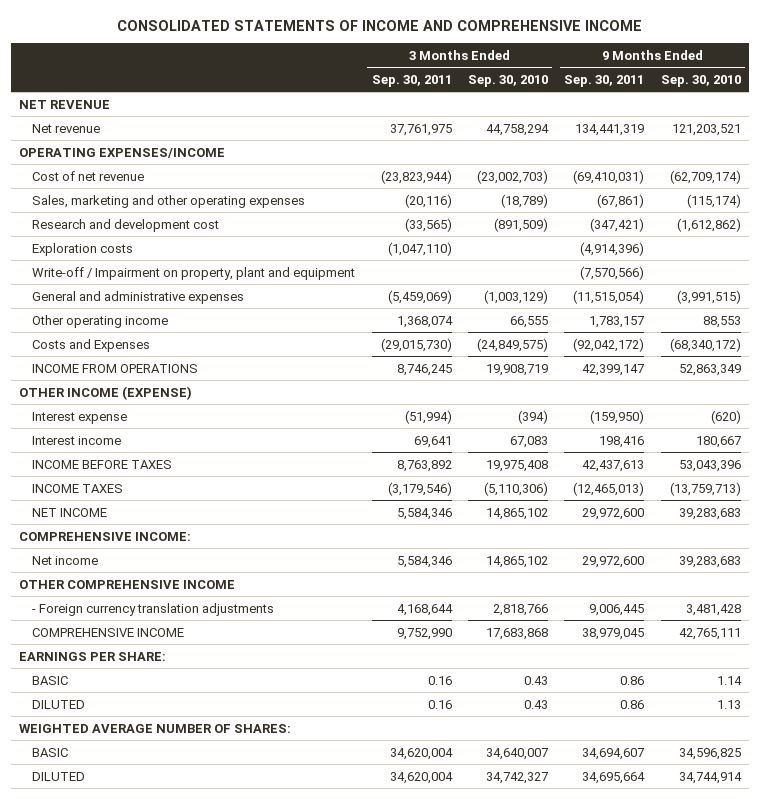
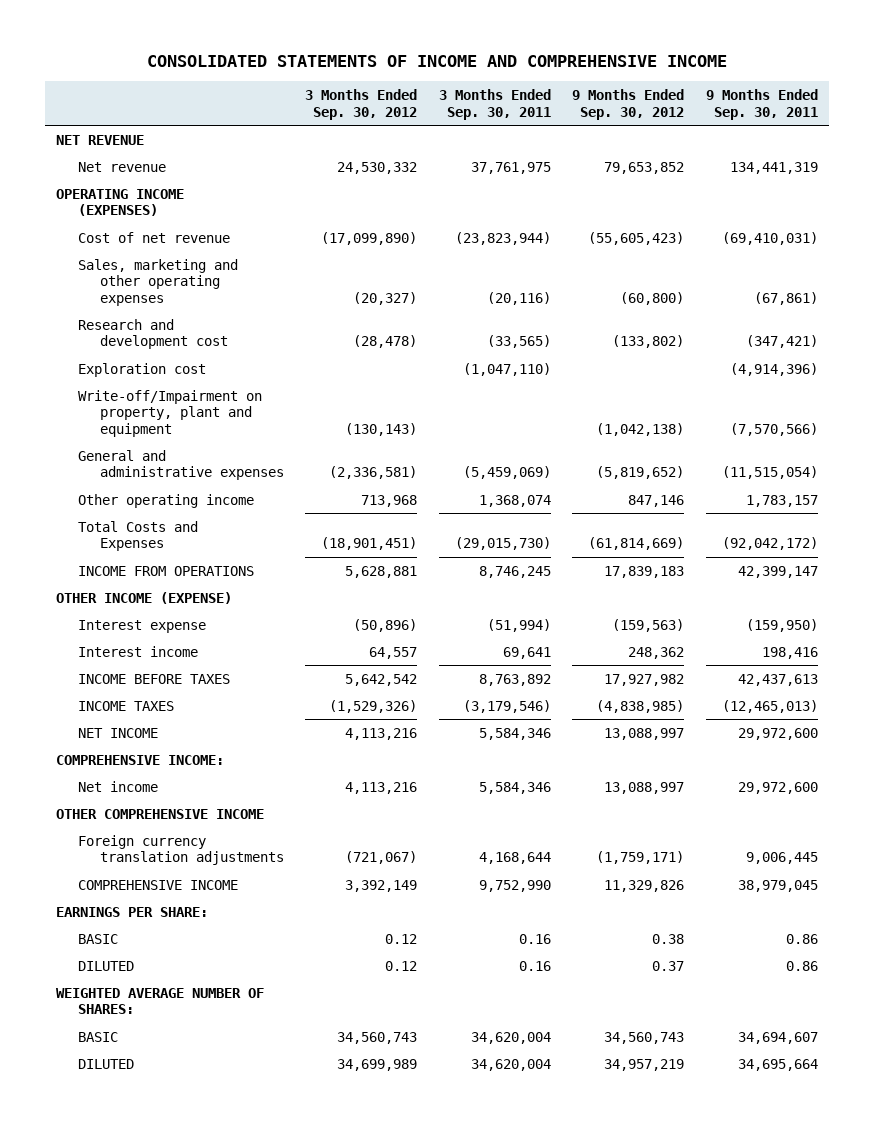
[468,74,549,87] Sep. 30, 2010 -> none
[660,74,741,87] Sep. 30, 2010 -> none
none -> [305,89,418,120] 3 Months Ended Sep. 30, 2012
none -> [572,89,685,120] 9 Months Ended Sep. 30, 2012
[18,147,225,158] OPERATING EXPENSES/INCOME -> [56,188,185,217] OPERATING INCOME (EXPENSES)
[32,242,134,256] Exploration costs -> [77,362,206,377] Exploration cost
[32,266,356,280] Write-off / Impairment on property, plant and equipment -> [77,389,262,437] Write-off/Impairment on property, plant and equipment
[32,338,151,352] Costs and Expenses -> [77,520,198,552] Total Costs and Expenses
[32,602,275,616] - Foreign currency translation adjustments -> [77,834,284,866] Foreign currency translation adjustments

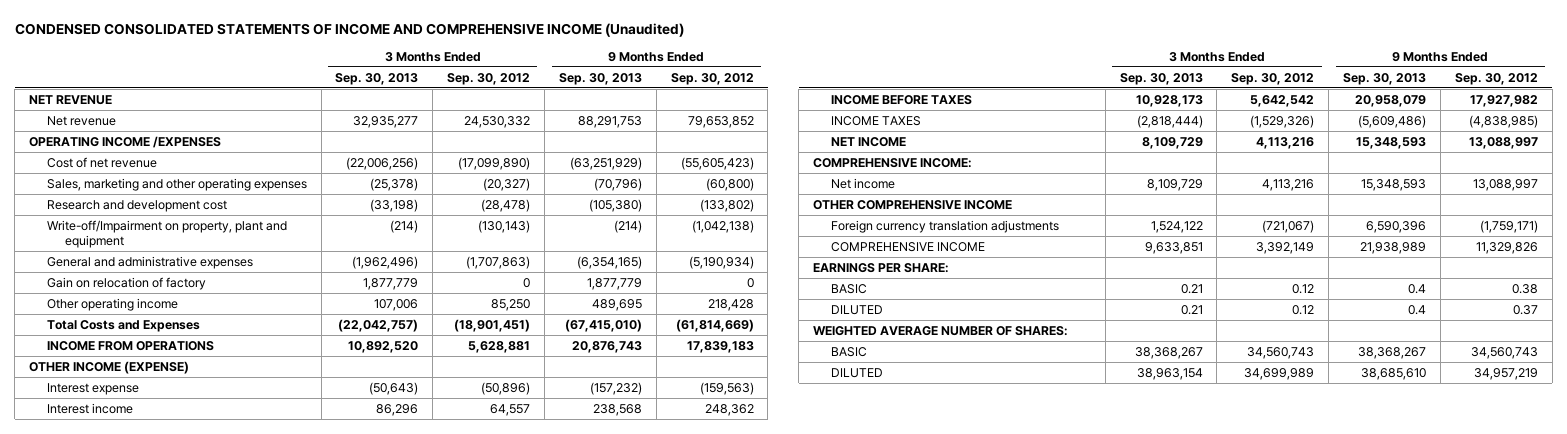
[146,55,727,68] CONSOLIDATED STATEMENTS OF INCOME AND COMPREHENSIVE INCOME -> [14,22,684,37] CONDENSED CONSOLIDATED STATEMENTS OF INCOME AND COMPREHENSIVE INCOME (Unaudited)
[438,89,551,120] 3 Months Ended Sep. 30, 2011 -> none
[705,89,818,120] 9 Months Ended Sep. 30, 2011 -> none
none -> [335,72,419,85] Sep. 30, 2013
none -> [558,72,642,85] Sep. 30, 2013
[56,188,185,217] OPERATING INCOME (EXPENSES) -> [28,135,221,148] OPERATING INCOME /EXPENSES
[77,362,206,377] Exploration cost -> none
[329,466,418,480] (2,336,581) -> [466,255,531,269] (1,707,863)
[596,466,685,480] (5,819,652) -> [688,255,754,269] (5,190,934)
none -> [46,276,206,290] Gain on relocation of factory
[361,494,418,507] 713,968 -> [491,298,531,311] 85,250
[628,494,685,507] 847,146 -> [707,298,754,311] 218,428

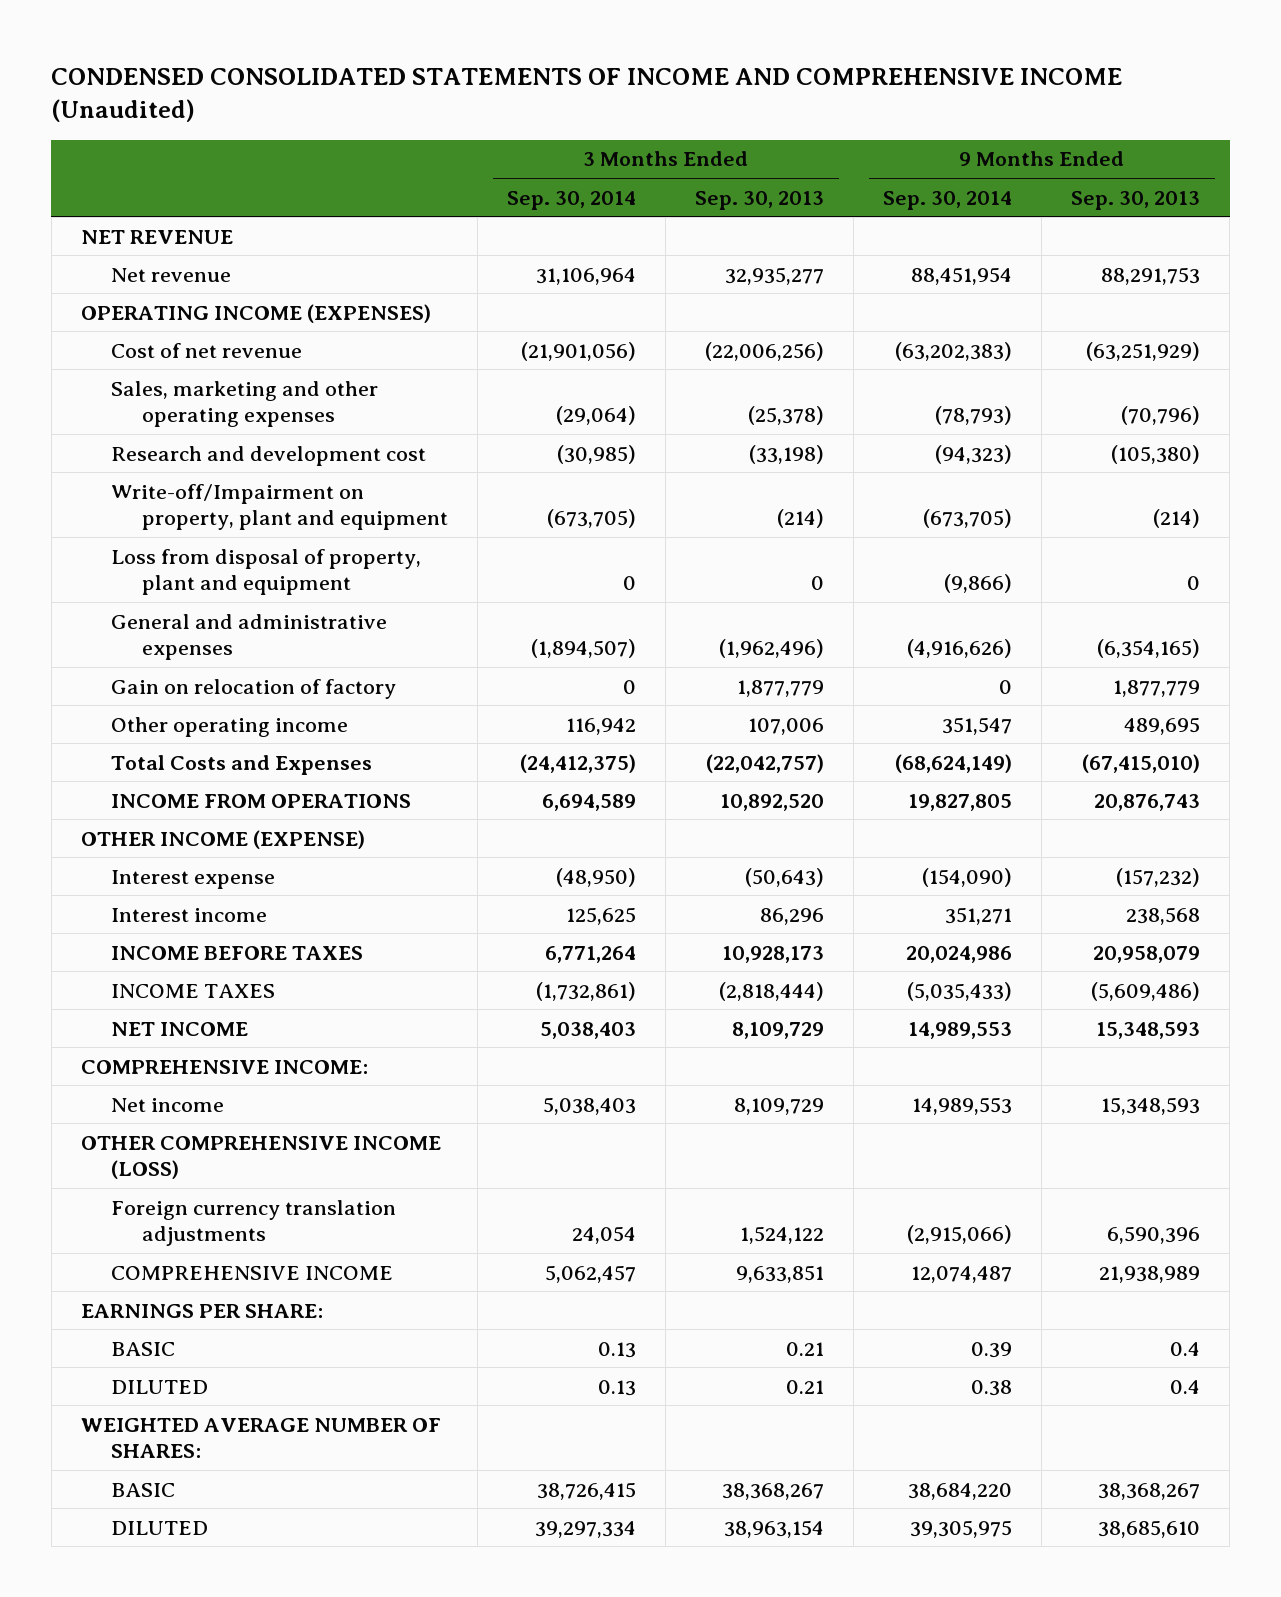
[447,72,531,85] Sep. 30, 2012 -> none
[670,72,754,85] Sep. 30, 2012 -> none
none -> [507,190,637,210] Sep. 30, 2014
none -> [883,190,1013,210] Sep. 30, 2014
[28,135,221,148] OPERATING INCOME /EXPENSES -> [80,303,431,323] OPERATING INCOME (EXPENSES)
none -> [111,548,422,596] Loss from disposal of property, plant and equipment
[813,199,1013,210] OTHER COMPREHENSIVE INCOME -> [80,1135,441,1180] OTHER COMPREHENSIVE INCOME (LOSS)

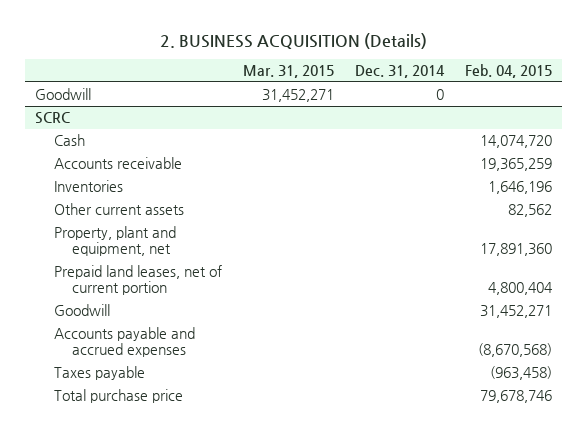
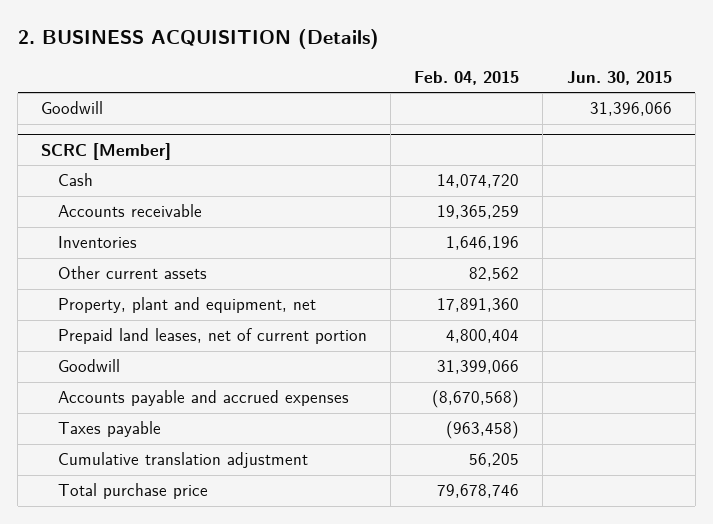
[242,65,334,79] Mar. 31, 2015 -> none
[354,65,445,79] Dec. 31, 2014 -> none
none -> [566,70,672,85] Jun. 30, 2015
[35,112,71,125] SCRC -> [41,142,172,160] SCRC [Member]
[479,305,552,319] 31,452,271 -> [437,360,520,375] 31,399,066
none -> [58,452,309,469] Cumulative translation adjustment

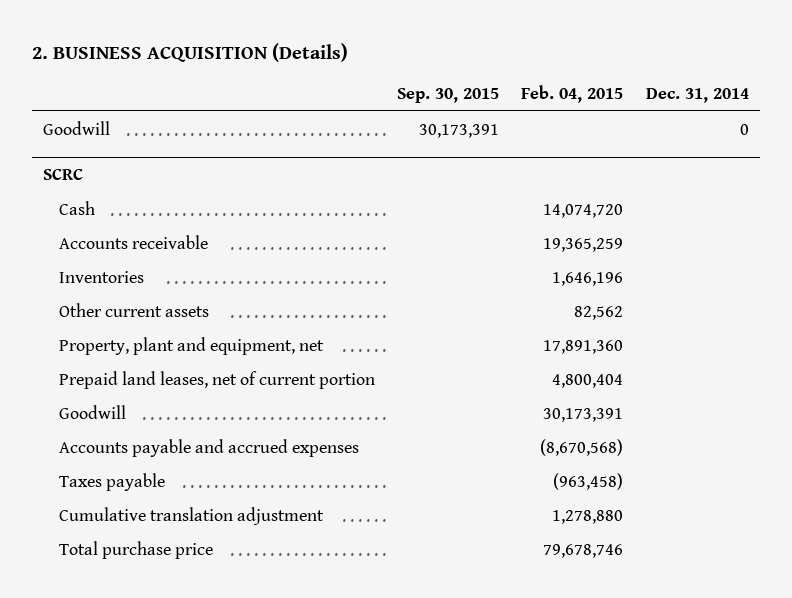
[566,70,672,85] Jun. 30, 2015 -> none
none -> [396,88,499,104] Sep. 30, 2015
none -> [645,88,749,104] Dec. 31, 2014
[41,142,172,160] SCRC [Member] -> [43,168,84,180] SCRC
[437,360,520,375] 31,399,066 -> [543,407,624,422] 30,173,391
[469,453,520,468] 56,205 -> [552,509,624,524] 1,278,880

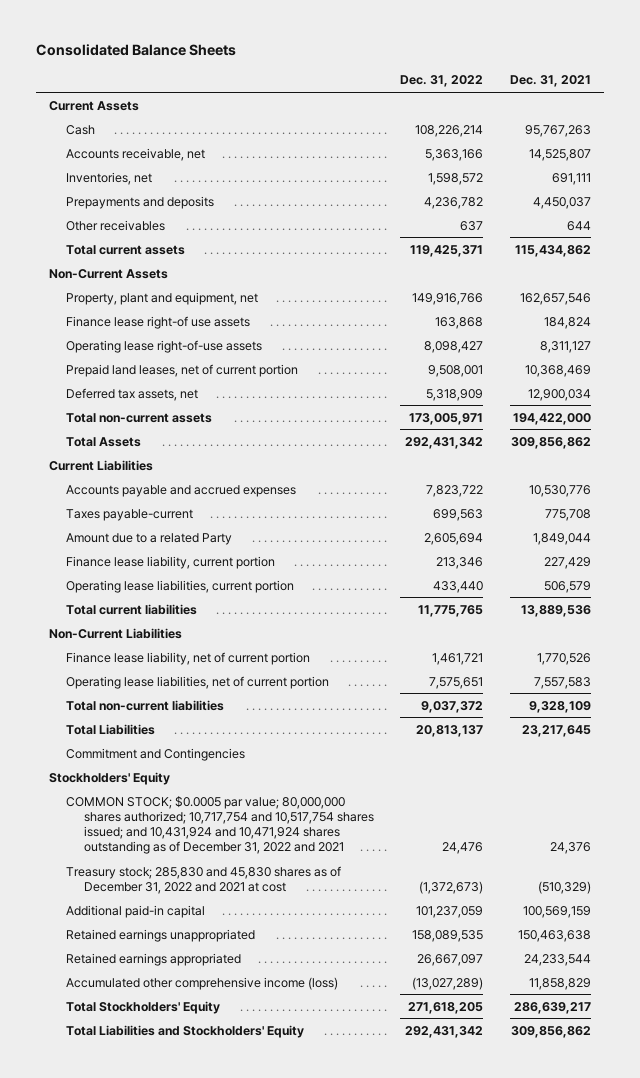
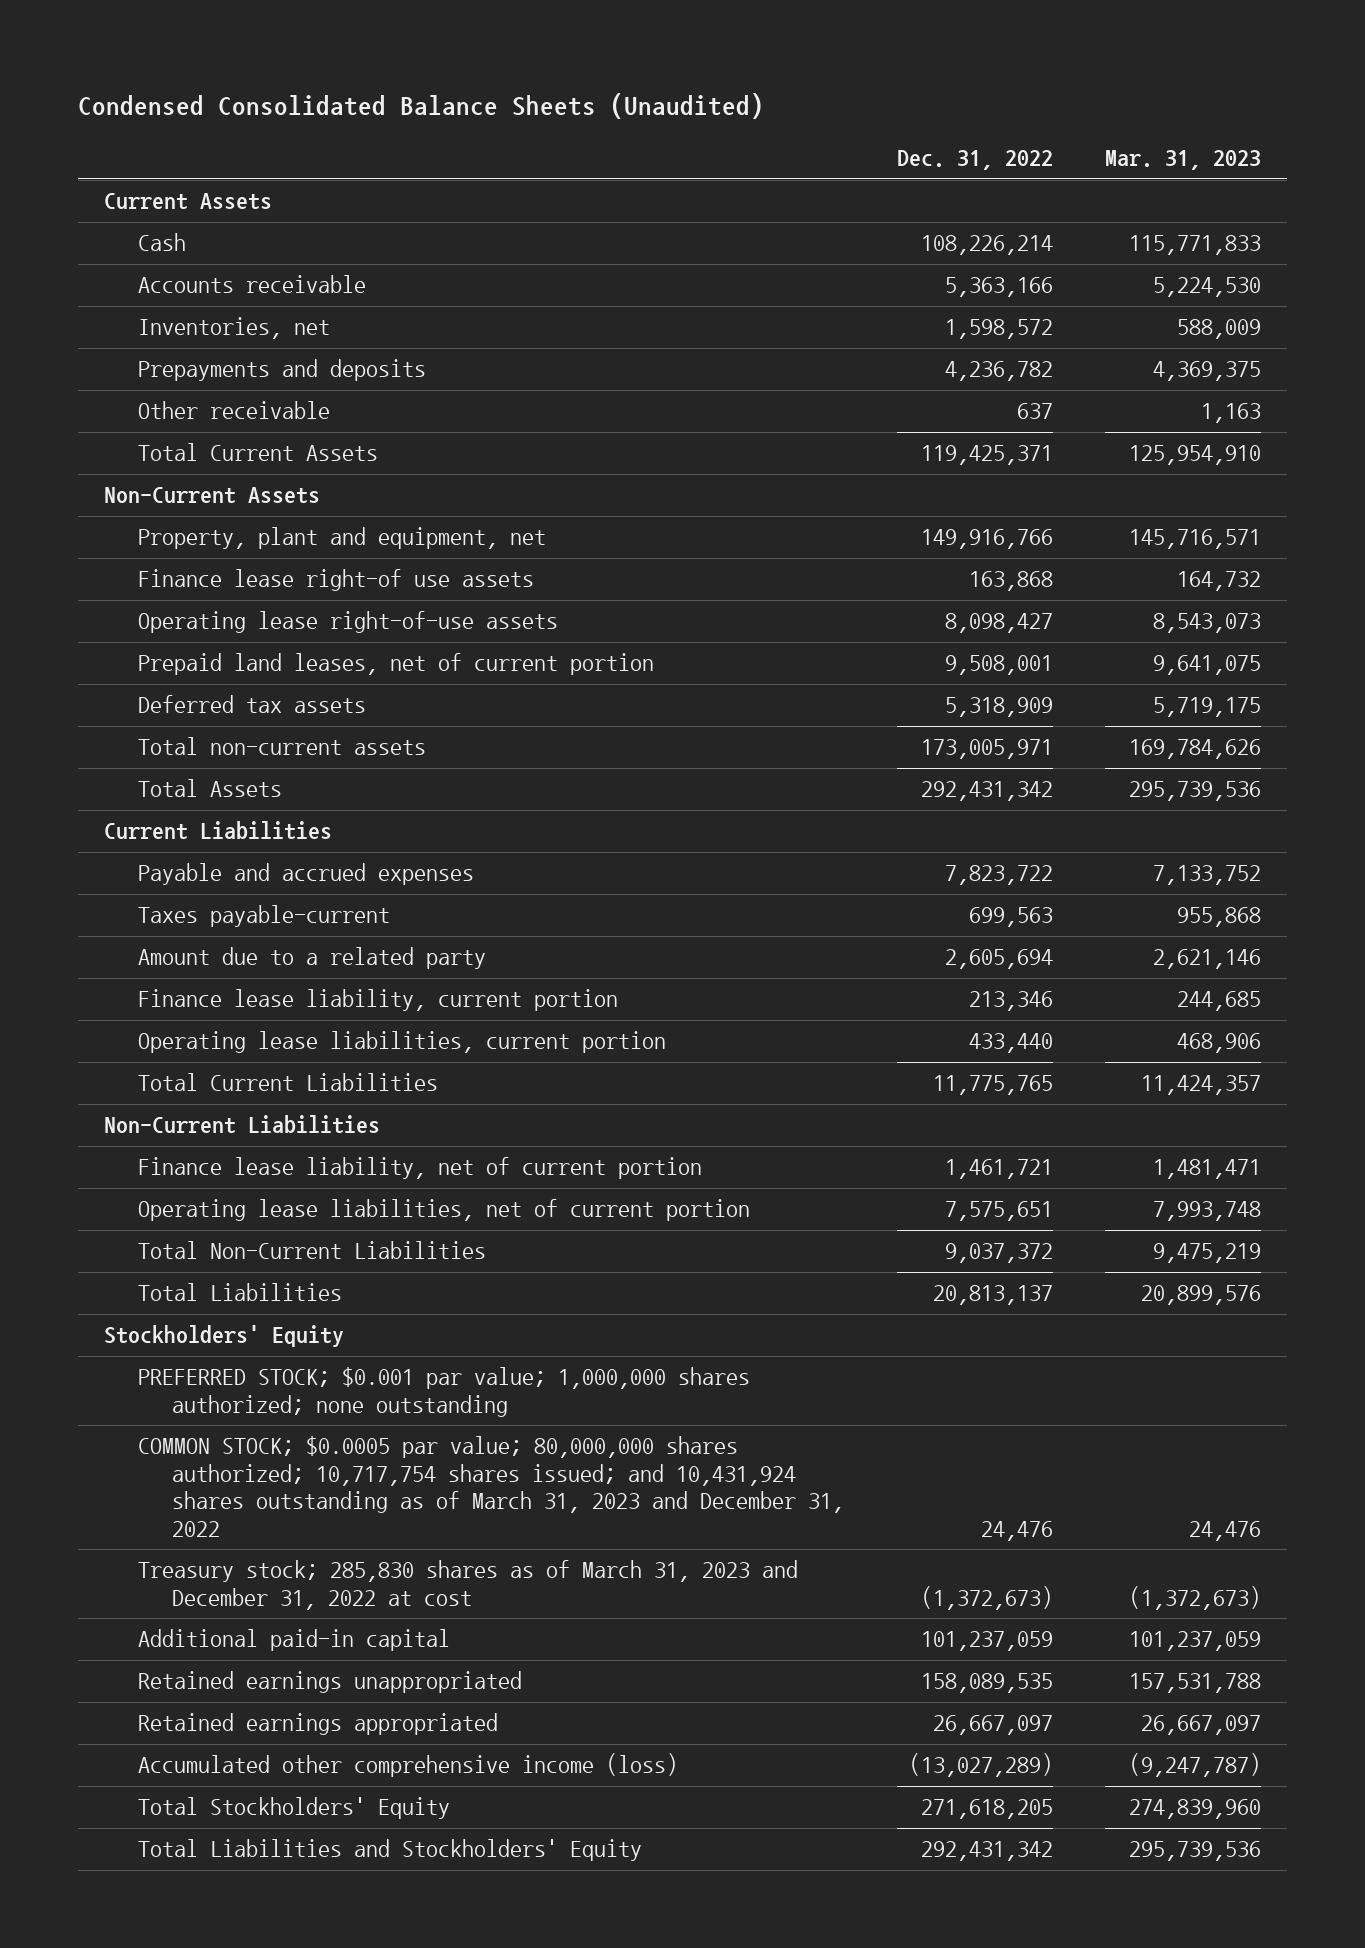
[35,44,236,57] Consolidated Balance Sheets -> [77,92,764,119] Condensed Consolidated Balance Sheets (Unaudited)
[509,75,591,88] Dec. 31, 2021 -> none
none -> [1105,150,1262,171] Mar. 31, 2023
[66,147,206,161] Accounts receivable, net -> [138,275,367,294] Accounts receivable
[66,219,166,231] Other receivables -> [138,401,331,420] Other receivable
[66,244,186,255] Total current assets -> [138,443,379,462] Total Current Assets
[66,387,199,401] Deferred tax assets, net -> [138,695,367,714] Deferred tax assets
[66,484,297,497] Accounts payable and accrued expenses -> [138,863,475,886] Payable and accrued expenses
[66,532,233,545] Amount due to a related Party -> [138,947,487,970] Amount due to a related party
[66,603,198,615] Total current liabilities -> [138,1073,439,1092] Total Current Liabilities
[66,699,225,711] Total non-current liabilities -> [138,1241,487,1260] Total Non-Current Liabilities
[66,747,246,761] Commitment and Contingencies -> none
none -> [138,1367,751,1417] PREFERRED STOCK; $0.001 par value; 1,000,000 shares authorized; none outstanding
[66,795,374,854] COMMON STOCK; $0.0005 par value; 80,000,000 shares authorized; 10,717,754 and 10,517,754 shares issued; and 10,431,924 and 10,471,924 shares outstanding as of December 31, 2022 and 2021 -> [138,1436,845,1538] COMMON STOCK; $0.0005 par value; 80,000,000 shares authorized; 10,717,754 shares issued; and 10,431,924 shares outstanding as of March 31, 2023 and December 31, 2022
[66,865,342,894] Treasury stock; 285,830 and 45,830 shares as of December 31, 2022 and 2021 at cost -> [138,1560,799,1610] Treasury stock; 285,830 shares as of March 31, 2023 and December 31, 2022 at cost

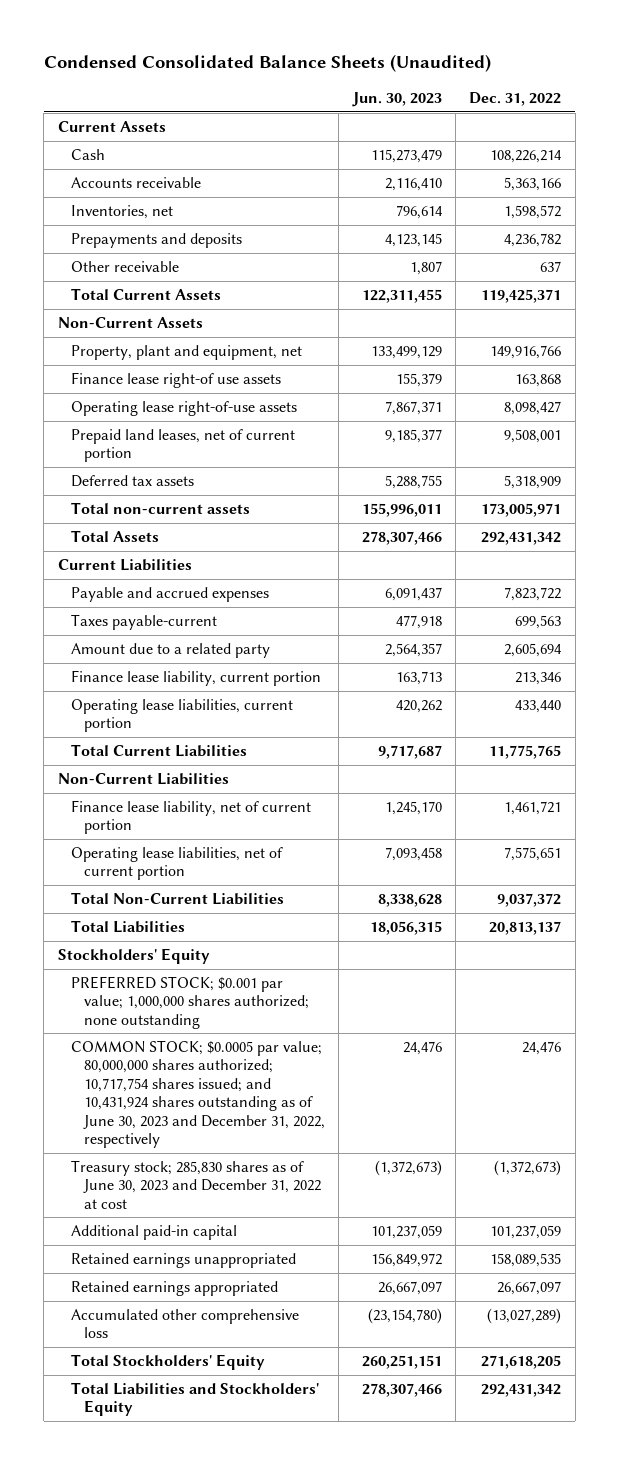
[1105,150,1262,171] Mar. 31, 2023 -> none
none -> [351,92,442,108] Jun. 30, 2023
[138,1436,845,1538] COMMON STOCK; $0.0005 par value; 80,000,000 shares authorized; 10,717,754 shares issued; and 10,431,924 shares outstanding as of March 31, 2023 and December 31, 2022 -> [70,1039,325,1149] COMMON STOCK; $0.0005 par value; 80,000,000 shares authorized; 10,717,754 shares issued; and 10,431,924 shares outstanding as of June 30, 2023 and December 31, 2022, respectively
[138,1560,799,1610] Treasury stock; 285,830 shares as of March 31, 2023 and December 31, 2022 at cost -> [70,1159,321,1209] Treasury stock; 285,830 shares as of June 30, 2023 and December 31, 2022 at cost
[138,1753,679,1778] Accumulated other comprehensive income (loss) -> [70,1308,299,1339] Accumulated other comprehensive loss

